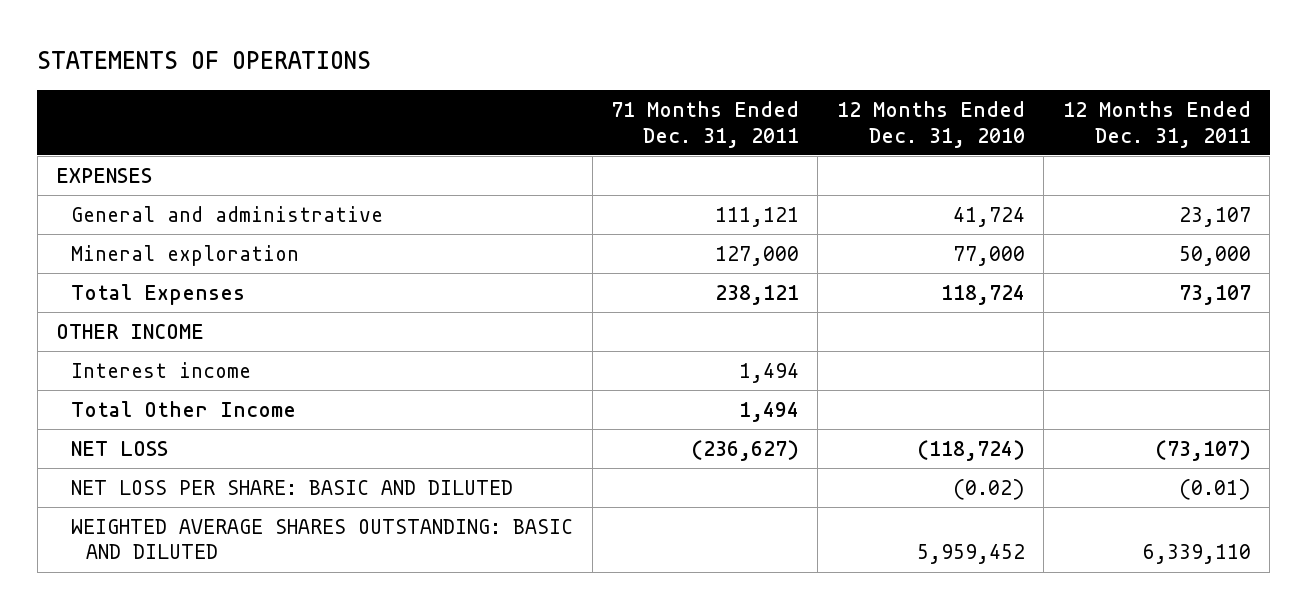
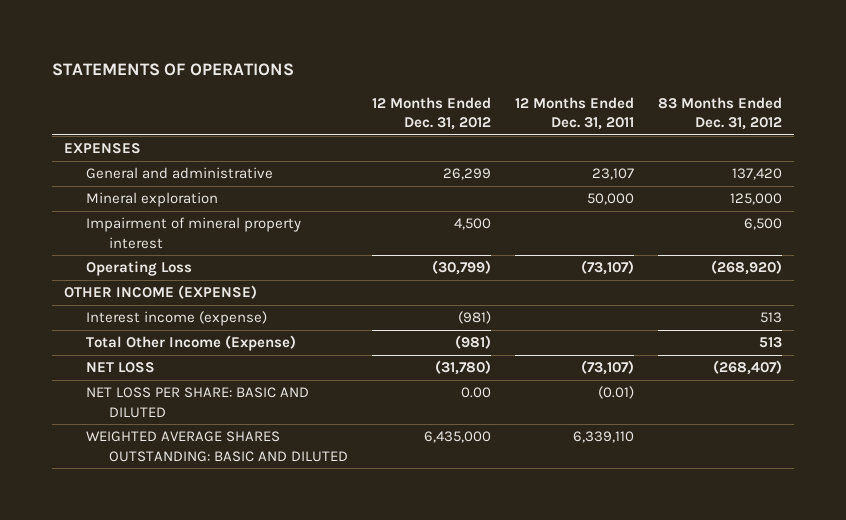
[610,101,799,148] 71 Months Ended Dec. 31, 2011 -> none
[836,101,1025,148] 12 Months Ended Dec. 31, 2010 -> none
none -> [371,96,491,131] 12 Months Ended Dec. 31, 2012
none -> [657,96,782,131] 83 Months Ended Dec. 31, 2012
[71,283,246,305] Total Expenses -> none
none -> [86,217,302,249] Impairment of mineral property interest
none -> [86,261,193,277] Operating Loss
[55,323,204,339] OTHER INCOME -> [63,285,257,300] OTHER INCOME (EXPENSE)
[71,361,252,378] Interest income -> [86,311,268,327] Interest income (expense)
[71,400,297,417] Total Other Income -> [86,335,297,352] Total Other Income (Expense)

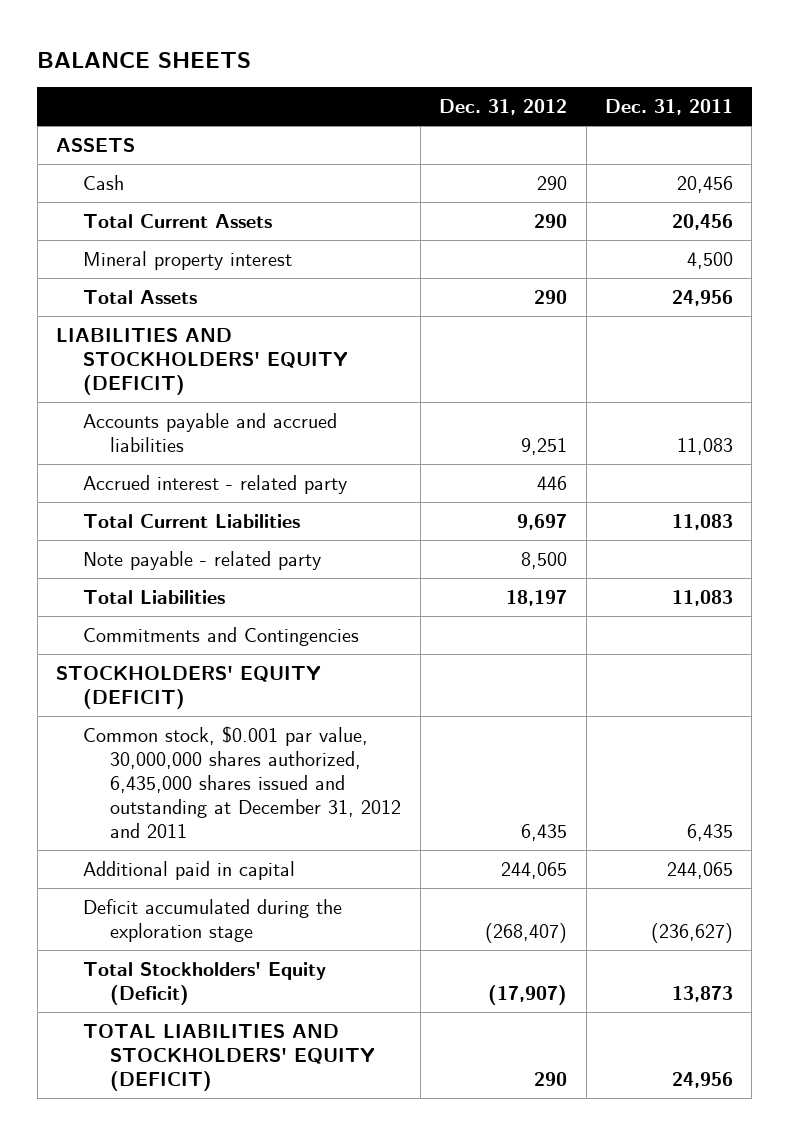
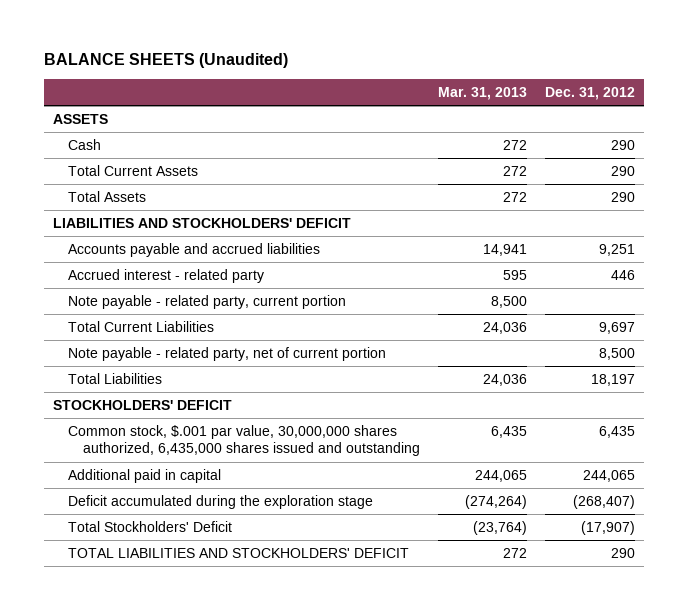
[37,51,252,68] BALANCE SHEETS -> [43,53,288,69] BALANCE SHEETS (Unaudited)
[605,98,734,115] Dec. 31, 2011 -> none
none -> [437,86,527,100] Mar. 31, 2013
[83,250,293,270] Mineral property interest -> none
[56,327,349,395] LIABILITIES AND STOCKHOLDERS' EQUITY (DEFICIT) -> [52,217,351,228] LIABILITIES AND STOCKHOLDERS' DEFICIT
none -> [67,294,346,309] Note payable - related party, current portion
[83,550,322,570] Note payable - related party -> [67,346,386,361] Note payable - related party, net of current portion
[83,626,360,646] Commitments and Contingencies -> none
[56,665,322,709] STOCKHOLDERS' EQUITY (DEFICIT) -> [52,399,232,410] STOCKHOLDERS' DEFICIT
[83,725,402,838] Common stock, $0.001 par value, 30,000,000 shares authorized, 6,435,000 shares issued and outstanding at December 31, 2012 and 2011 -> [67,424,420,457] Common stock, $.001 par value, 30,000,000 shares authorized, 6,435,000 shares issued and outstanding
[83,961,327,1005] Total Stockholders' Equity (Deficit) -> [67,520,232,532] Total Stockholders' Deficit
[83,1023,376,1091] TOTAL LIABILITIES AND STOCKHOLDERS' EQUITY (DEFICIT) -> [67,547,409,558] TOTAL LIABILITIES AND STOCKHOLDERS' DEFICIT

